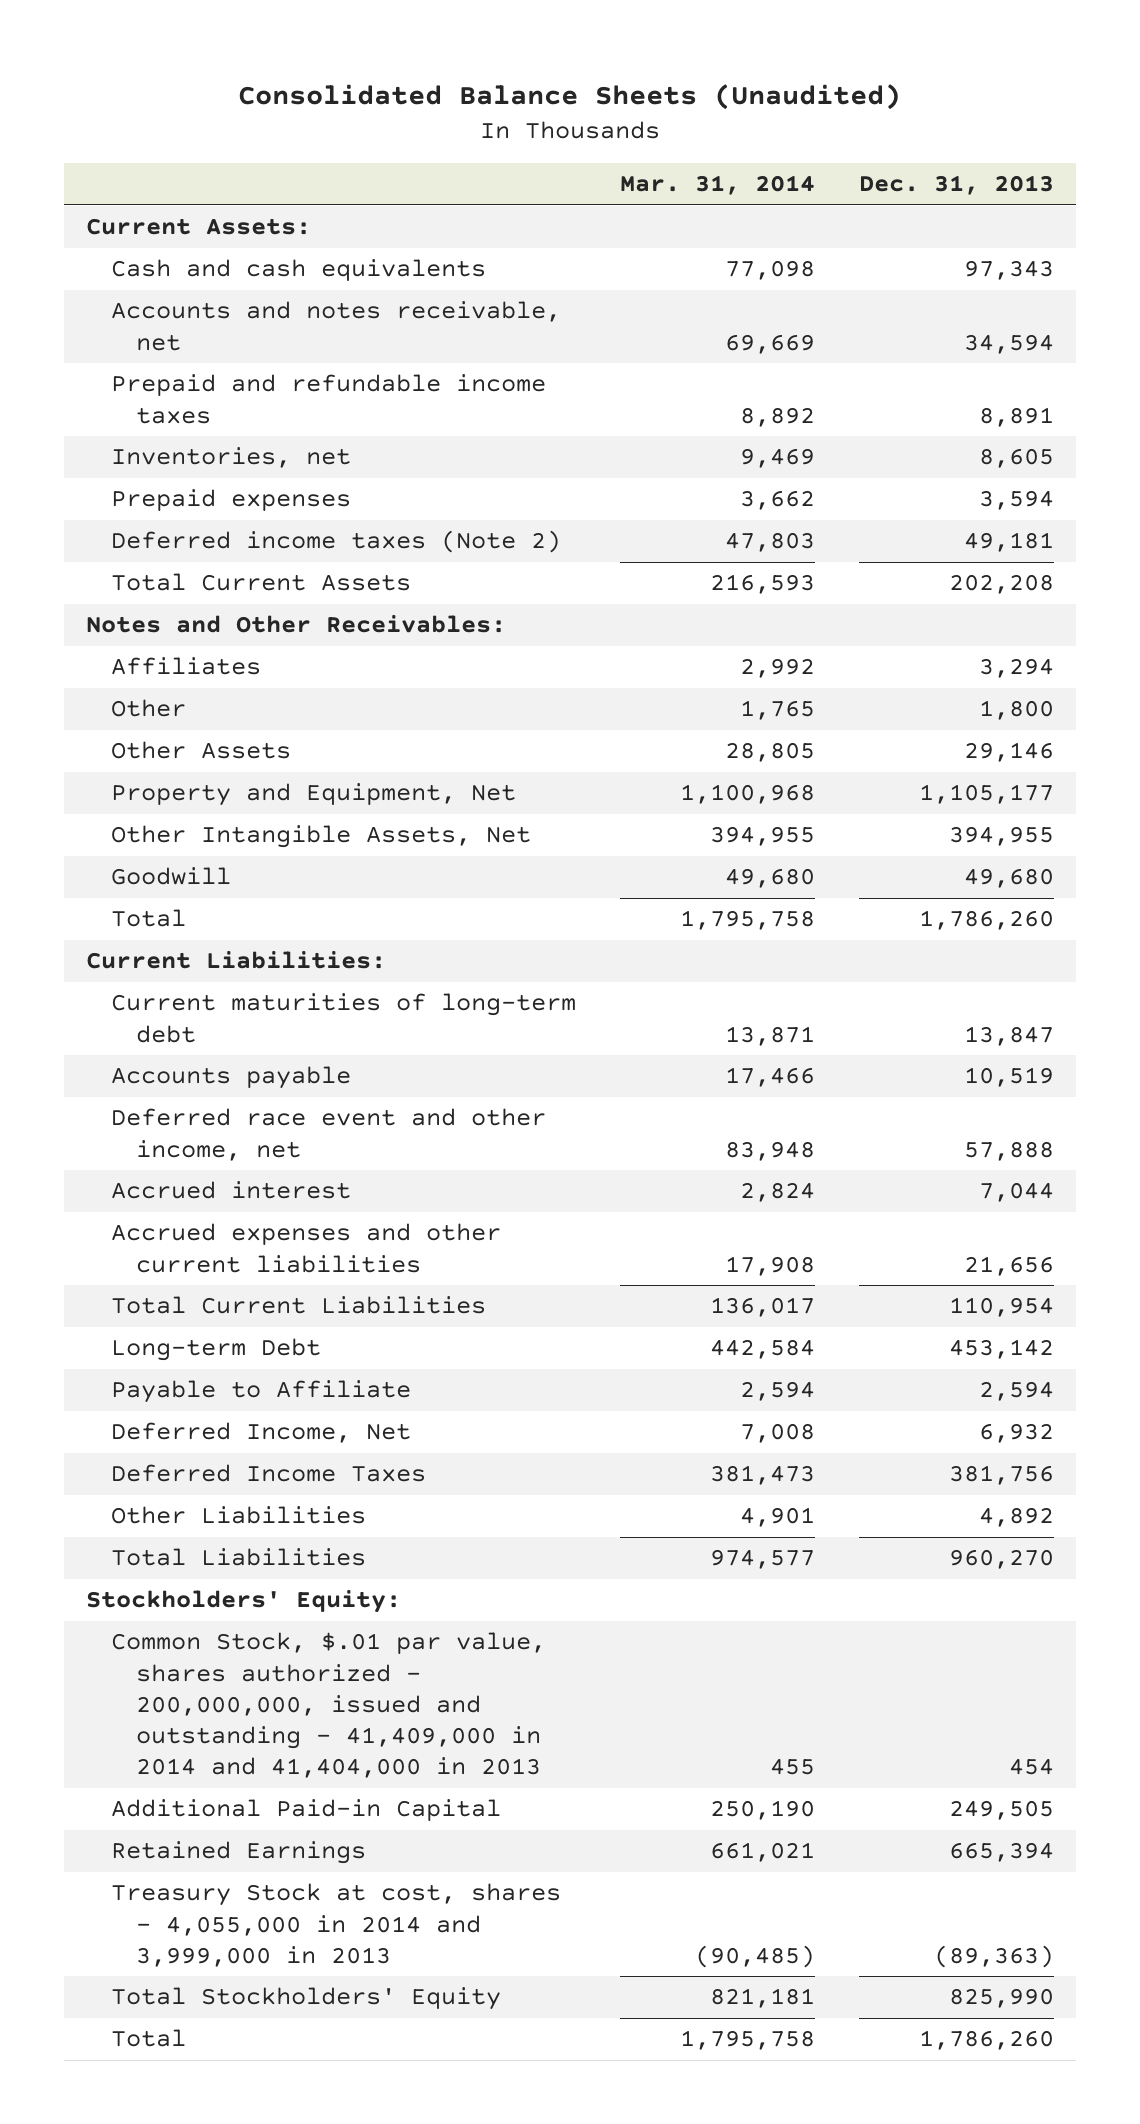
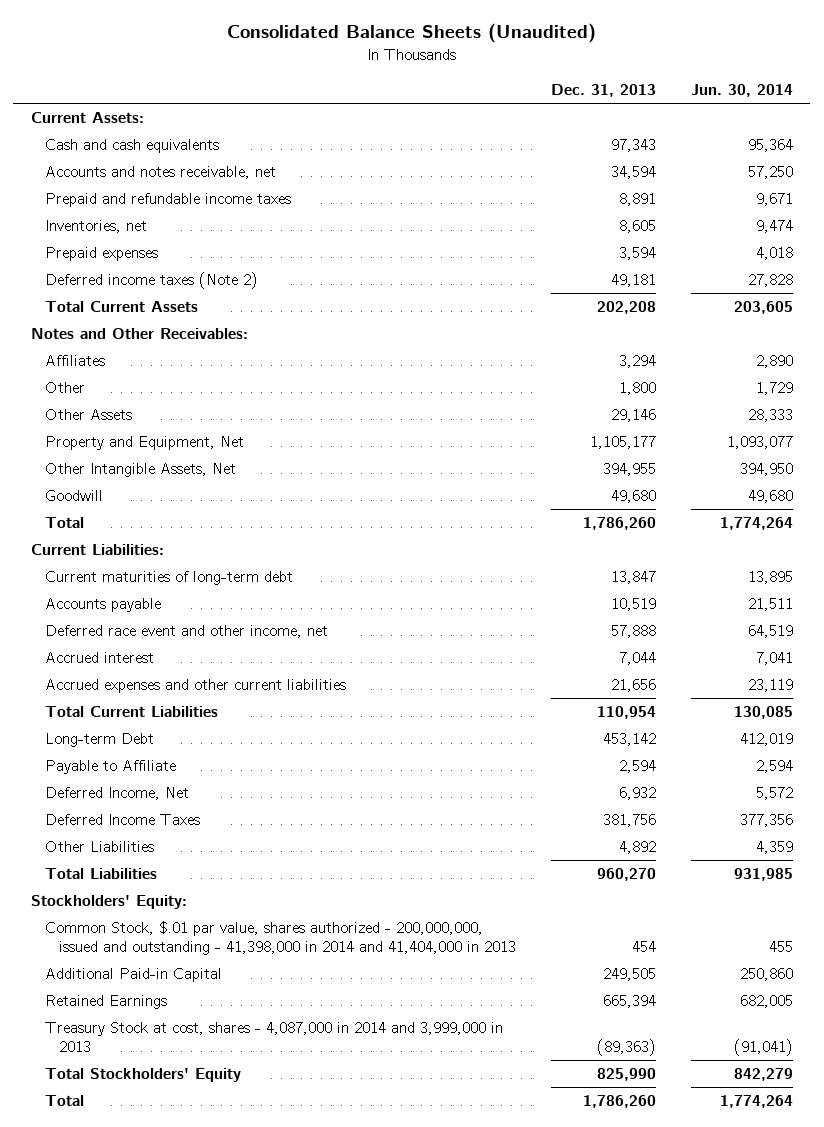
[619,175,815,196] Mar. 31, 2014 -> none
none -> [690,84,793,98] Jun. 30, 2014
[111,1632,547,1779] Common Stock, $.01 par value, shares authorized - 200,000,000, issued and outstanding - 41,409,000 in 2014 and 41,404,000 in 2013 -> [44,921,517,956] Common Stock, $.01 par value, shares authorized - 200,000,000, issued and outstanding - 41,398,000 in 2014 and 41,404,000 in 2013
[111,1883,562,1967] Treasury Stock at cost, shares - 4,055,000 in 2014 and 3,999,000 in 2013 -> [44,1022,503,1053] Treasury Stock at cost, shares - 4,087,000 in 2014 and 3,999,000 in 2013

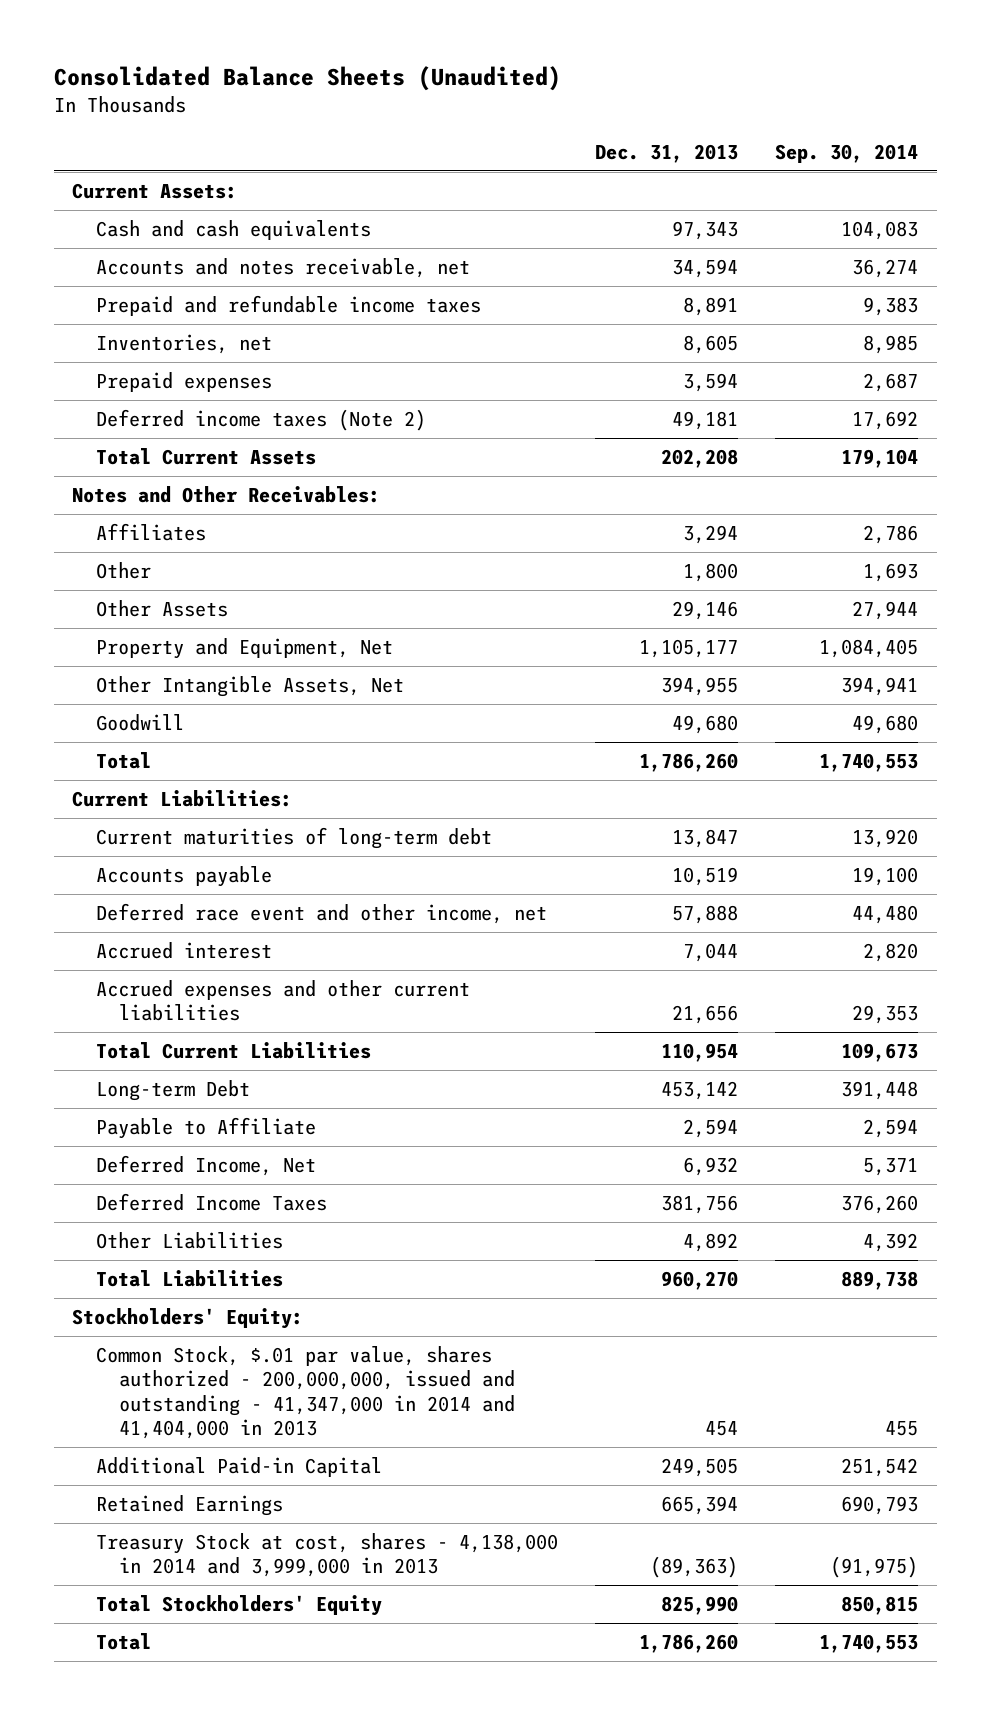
[690,84,793,98] Jun. 30, 2014 -> none
none -> [775,143,919,163] Sep. 30, 2014
[44,921,517,956] Common Stock, $.01 par value, shares authorized - 200,000,000, issued and outstanding - 41,398,000 in 2014 and 41,404,000 in 2013 -> [95,1346,516,1440] Common Stock, $.01 par value, shares authorized - 200,000,000, issued and outstanding - 41,347,000 in 2014 and 41,404,000 in 2013
[44,1022,503,1053] Treasury Stock at cost, shares - 4,087,000 in 2014 and 3,999,000 in 2013 -> [95,1533,558,1578] Treasury Stock at cost, shares - 4,138,000 in 2014 and 3,999,000 in 2013

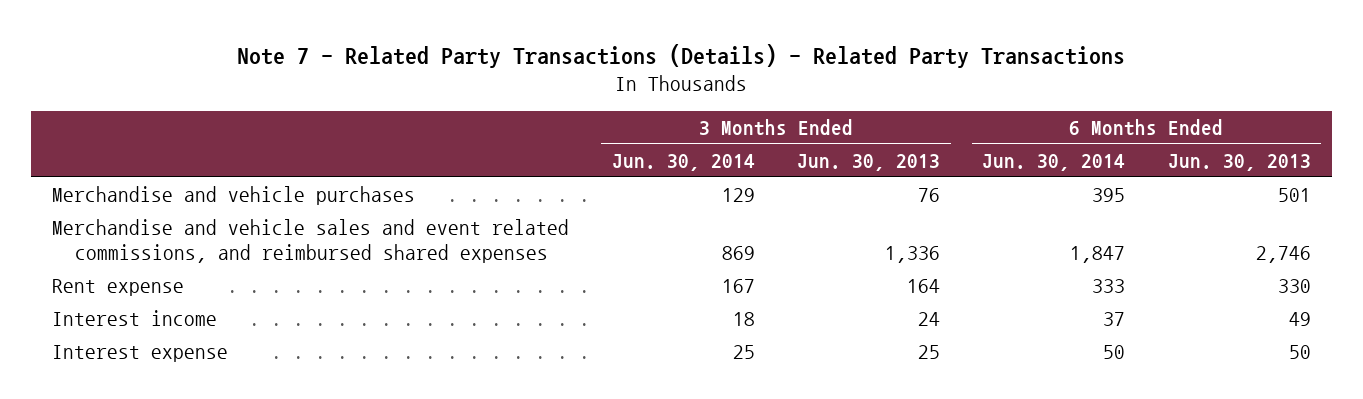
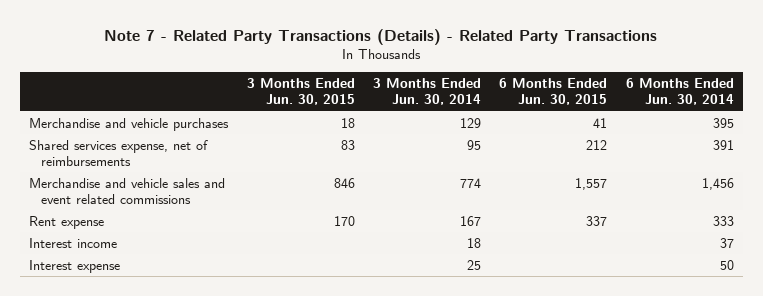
[796,153,940,171] Jun. 30, 2013 -> none
[1167,153,1311,171] Jun. 30, 2013 -> none
none -> [246,78,355,106] 3 Months Ended Jun. 30, 2015
none -> [499,78,608,106] 6 Months Ended Jun. 30, 2015
none -> [29,139,209,166] Shared services expense, net of reimbursements
[52,219,570,263] Merchandise and vehicle sales and event related commissions, and reimbursed shared expenses -> [29,177,226,204] Merchandise and vehicle sales and event related commissions
[721,245,755,260] 869 -> [459,177,481,188] 774
[1070,245,1126,263] 1,847 -> [701,177,734,190] 1,456

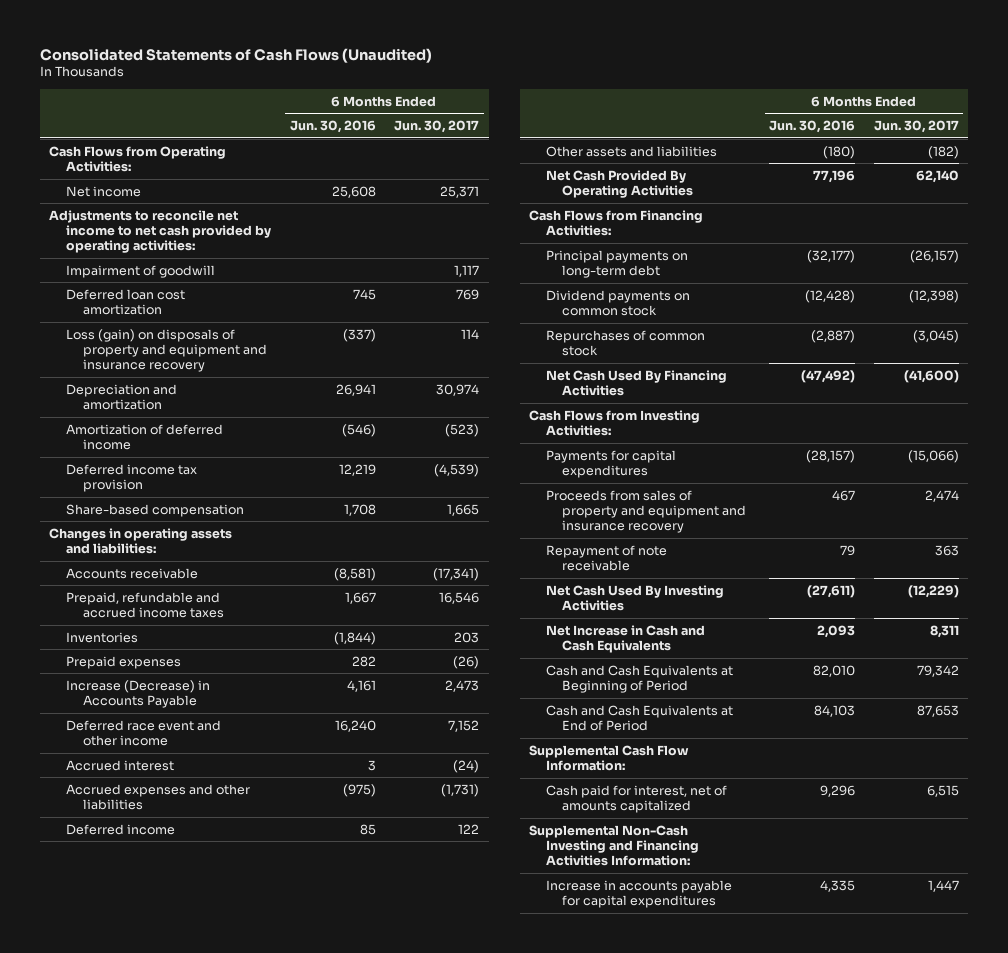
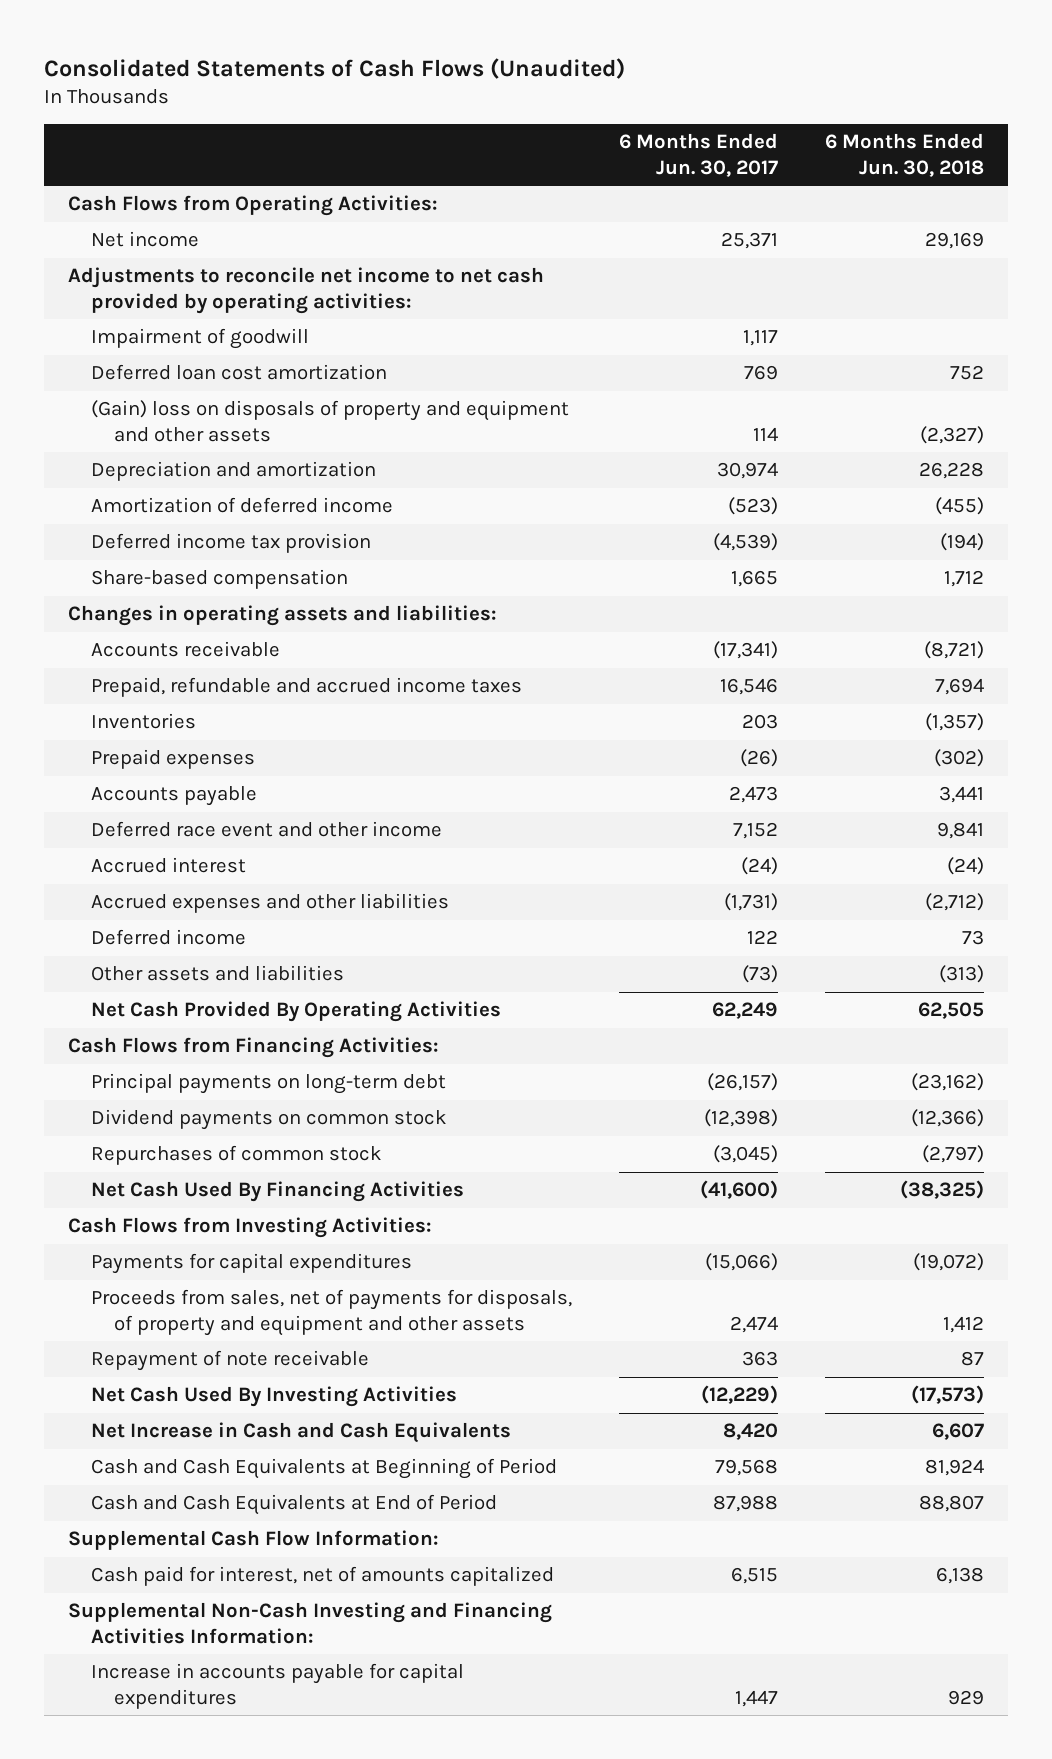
[289,119,376,133] Jun. 30, 2016 -> none
none -> [825,133,985,177] 6 Months Ended Jun. 30, 2018
[66,328,267,373] Loss (gain) on disposals of property and equipment and insurance recovery -> [90,400,569,443] (Gain) loss on disposals of property and equipment and other assets
[66,679,211,708] Increase (Decrease) in Accounts Payable -> [90,786,257,807] Accounts payable
[927,145,959,159] (182) -> [742,965,779,984] (73)
[915,169,959,183] 62,140 -> [712,1002,779,1020] 62,249
[545,489,747,534] Proceeds from sales of property and equipment and insurance recovery -> [90,1289,572,1337] Proceeds from sales, net of payments for disposals, of property and equipment and other assets
[929,624,959,638] 8,311 -> [723,1423,779,1441] 8,420
[916,664,959,677] 79,342 -> [715,1459,779,1477] 79,568
[916,704,959,717] 87,653 -> [713,1495,779,1513] 87,988

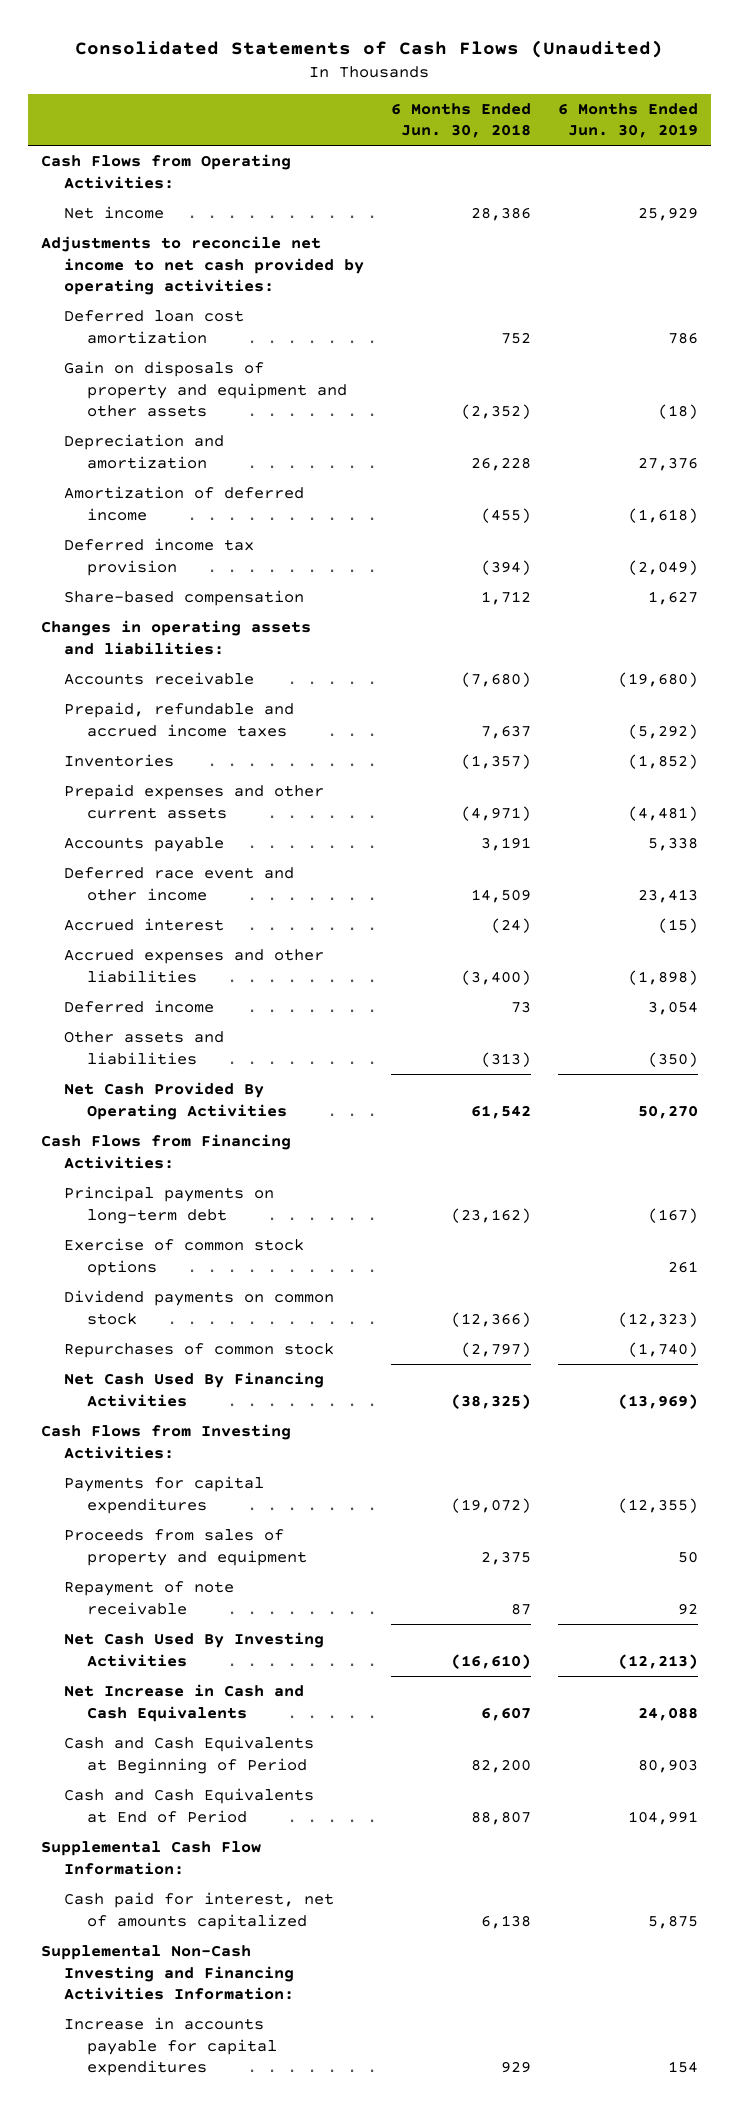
[619,133,779,177] 6 Months Ended Jun. 30, 2017 -> none
none -> [557,102,698,139] 6 Months Ended Jun. 30, 2019
[925,232,985,250] 29,169 -> [470,207,531,222] 28,386
[90,328,309,350] Impairment of goodwill -> none
[90,400,569,443] (Gain) loss on disposals of property and equipment and other assets -> [63,361,347,418] Gain on disposals of property and equipment and other assets
[920,426,985,445] (2,327) -> [460,404,531,420] (2,352)
[940,533,985,552] (194) -> [480,559,531,575] (394)
[924,641,985,660] (8,721) -> [460,672,531,688] (7,680)
[935,678,985,696] 7,694 -> [480,724,531,739] 7,637
[90,749,255,770] Prepaid expenses -> none
none -> [63,784,324,819] Prepaid expenses and other current assets
[939,786,985,804] 3,441 -> [480,837,531,852] 3,191
[937,822,985,840] 9,841 -> [470,888,531,903] 14,509
[925,893,985,912] (2,712) -> [460,969,531,985] (3,400)
[918,1002,985,1020] 62,505 -> [470,1104,531,1119] 61,542
none -> [63,1238,304,1276] Exercise of common stock options
[90,1289,572,1337] Proceeds from sales, net of payments for disposals, of property and equipment and other assets -> [63,1529,307,1566] Proceeds from sales of property and equipment
[943,1316,985,1334] 1,412 -> [480,1550,531,1565] 2,375
[911,1385,985,1405] (17,573) -> [450,1653,531,1669] (16,610)
[925,1459,985,1477] 81,924 -> [470,1758,531,1773] 82,200

